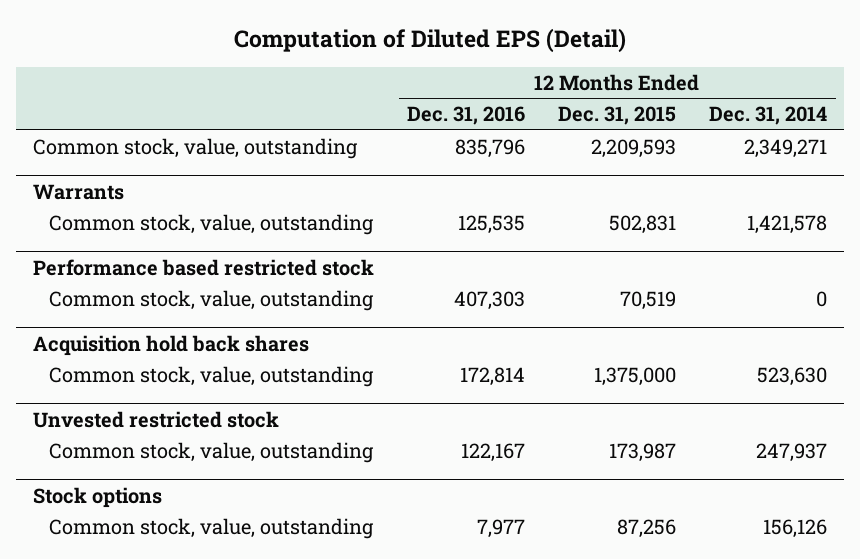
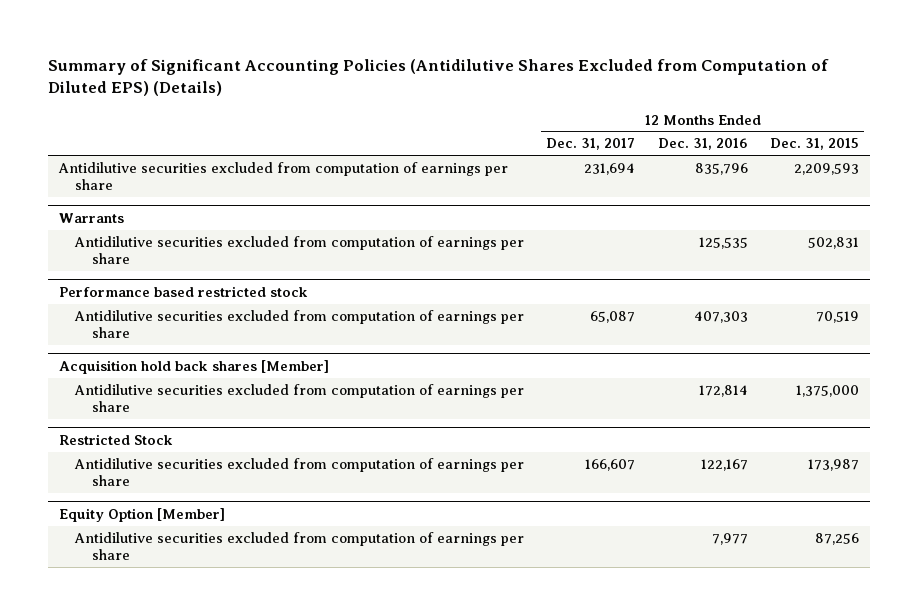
[234,27,627,53] Computation of Diluted EPS (Detail) -> [48,58,830,97] Summary of Significant Accounting Policies (Antidilutive Shares Excluded from Computation of Diluted EPS) (Details)
[709,106,828,126] Dec. 31, 2014 -> none
none -> [546,138,636,151] Dec. 31, 2017
[32,137,358,159] Common stock, value, outstanding -> [58,161,509,191] Antidilutive securities excluded from computation of earnings per share
[48,213,374,235] Common stock, value, outstanding -> [74,235,525,265] Antidilutive securities excluded from computation of earnings per share
[48,289,374,311] Common stock, value, outstanding -> [74,309,525,339] Antidilutive securities excluded from computation of earnings per share
[32,334,309,356] Acquisition hold back shares -> [59,359,330,374] Acquisition hold back shares [Member]
[48,365,374,387] Common stock, value, outstanding -> [74,383,525,413] Antidilutive securities excluded from computation of earnings per share
[32,410,279,428] Unvested restricted stock -> [59,433,174,445] Restricted Stock
[48,441,374,463] Common stock, value, outstanding -> [74,457,525,487] Antidilutive securities excluded from computation of earnings per share
[32,486,162,508] Stock options -> [59,507,226,522] Equity Option [Member]
[48,517,374,539] Common stock, value, outstanding -> [74,531,525,561] Antidilutive securities excluded from computation of earnings per share

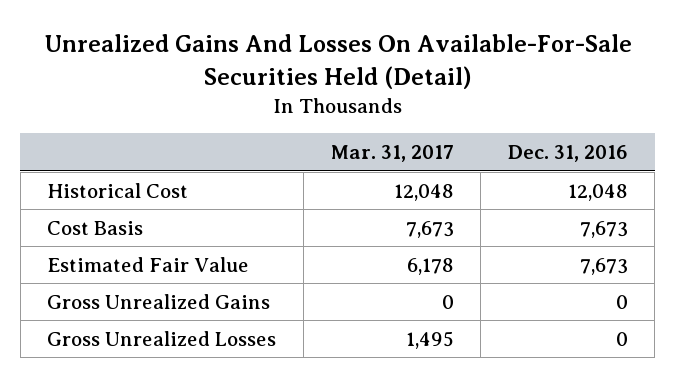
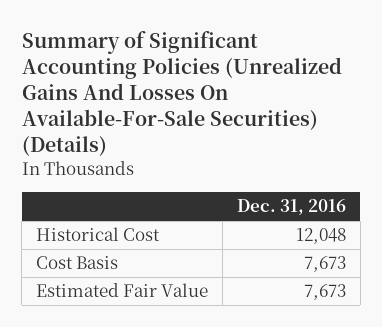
[44,34,632,89] Unrealized Gains And Losses On Available-For-Sale Securities Held (Detail) -> [21,30,342,157] Summary of Significant Accounting Policies (Unrealized Gains And Losses On Available-For-Sale Securities) (Details)
[330,145,454,163] Mar. 31, 2017 -> none
[47,293,271,309] Gross Unrealized Gains -> none
[47,330,277,346] Gross Unrealized Losses -> none

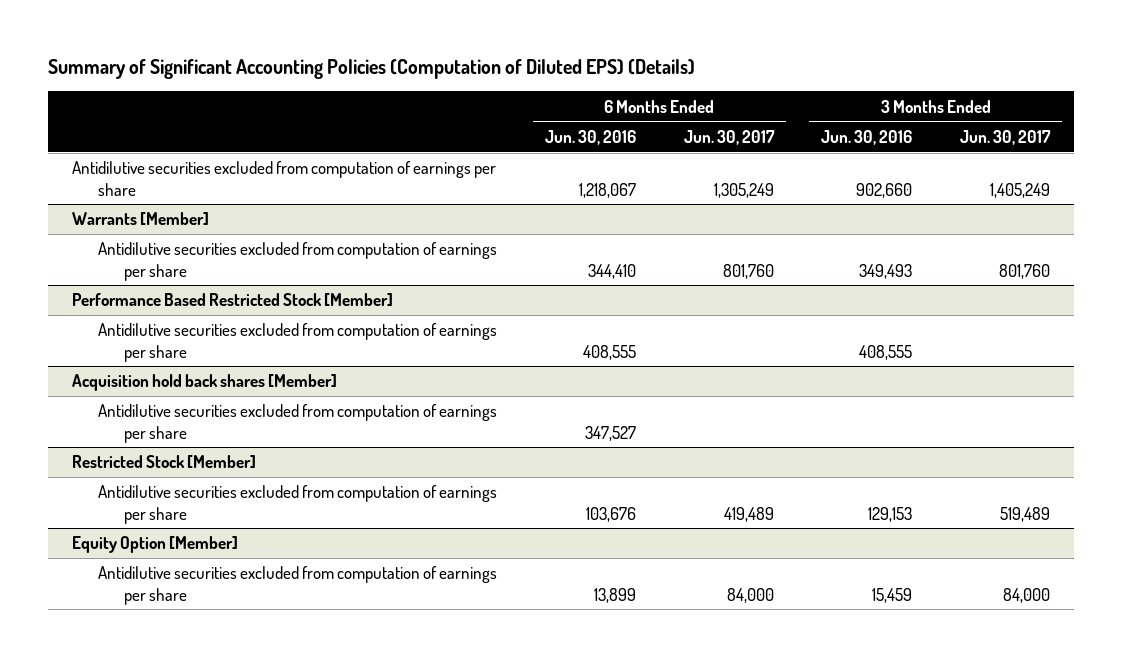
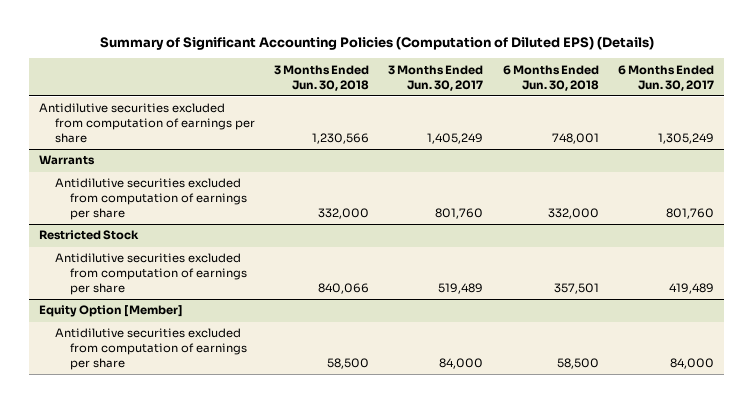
[544,129,636,145] Jun. 30, 2016 -> none
[821,129,913,145] Jun. 30, 2016 -> none
none -> [274,64,370,91] 3 Months Ended Jun. 30, 2018
none -> [502,64,599,91] 6 Months Ended Jun. 30, 2018
[71,212,209,226] Warrants [Member] -> [38,155,95,166] Warrants
[71,293,393,307] Performance Based Restricted Stock [Member] -> none
[98,323,498,362] Antidilutive securities excluded from computation of earnings per share -> none
[71,374,337,392] Acquisition hold back shares [Member] -> none
[98,404,498,443] Antidilutive securities excluded from computation of earnings per share -> none
[71,455,256,469] Restricted Stock [Member] -> [38,230,139,241] Restricted Stock

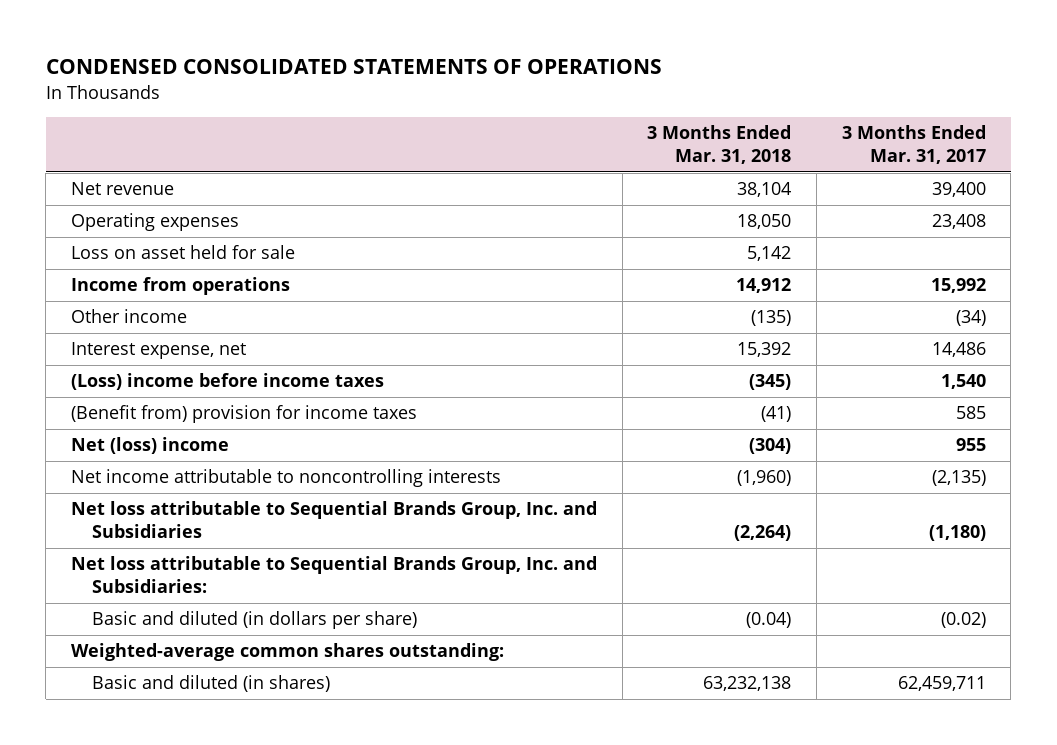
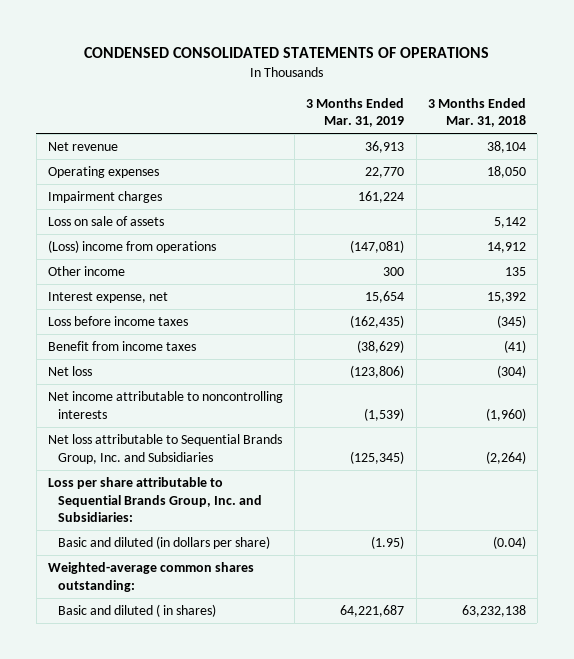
[841,125,986,165] 3 Months Ended Mar. 31, 2017 -> none
none -> [306,97,405,127] 3 Months Ended Mar. 31, 2019
none -> [47,191,162,204] Impairment charges
[71,245,296,260] Loss on asset held for sale -> [47,216,164,227] Loss on sale of assets
[71,277,291,296] Income from operations -> [47,240,216,254] (Loss) income from operations
[751,310,792,327] (135) -> [504,267,526,277] 135
[71,373,385,391] (Loss) income before income taxes -> [47,316,188,327] Loss before income taxes
[71,405,418,424] (Benefit from) provision for income taxes -> [47,341,196,352] Benefit from income taxes
[71,437,230,455] Net (loss) income -> [47,366,92,377] Net loss
[71,556,598,594] Net loss attributable to Sequential Brands Group, Inc. and Subsidiaries: -> [47,477,263,522] Loss per share attributable to Sequential Brands Group, Inc. and Subsidiaries:
[92,675,331,693] Basic and diluted (in shares) -> [58,604,217,618] Basic and diluted ( in shares)

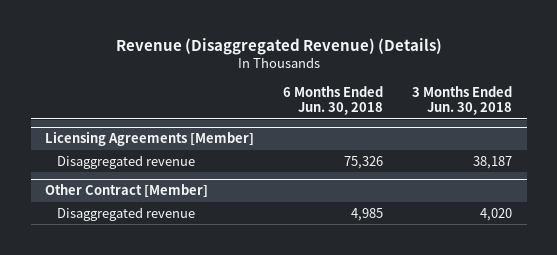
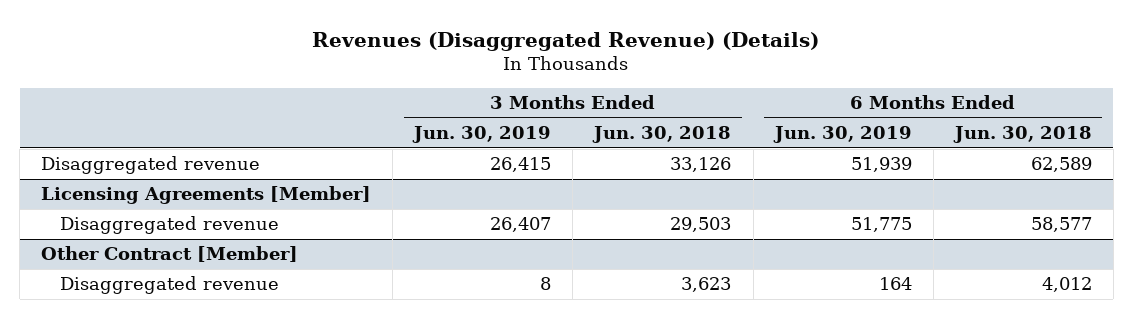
[115,38,442,56] Revenue (Disaggregated Revenue) (Details) -> [312,31,820,51] Revenues (Disaggregated Revenue) (Details)
none -> [412,126,552,144] Jun. 30, 2019
none -> [772,126,912,144] Jun. 30, 2019
none -> [41,156,261,175] Disaggregated revenue
[344,155,384,169] 75,326 -> [1030,217,1092,233] 58,577
[473,155,513,169] 38,187 -> [670,217,732,233] 29,503
[351,207,384,221] 4,985 -> [1041,277,1092,293] 4,012
[480,207,513,221] 4,020 -> [681,277,732,293] 3,623

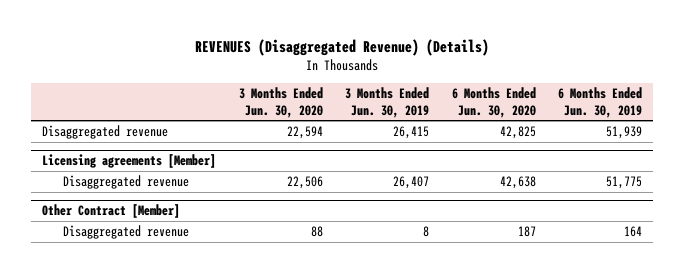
[312,31,820,51] Revenues (Disaggregated Revenue) (Details) -> [195,38,490,56] REVENUES (Disaggregated Revenue) (Details)
[592,126,732,144] Jun. 30, 2018 -> none
[952,126,1092,144] Jun. 30, 2018 -> none
none -> [238,87,323,118] 3 Months Ended Jun. 30, 2020
none -> [451,87,536,118] 6 Months Ended Jun. 30, 2020
[41,186,372,205] Licensing Agreements [Member] -> [42,154,217,169] Licensing agreements [Member]

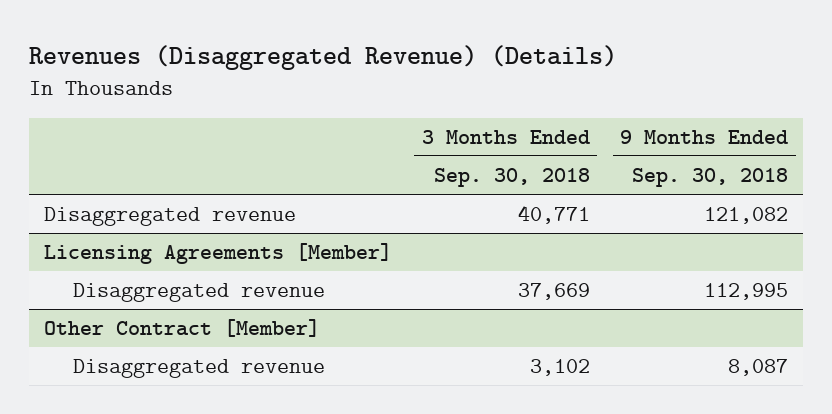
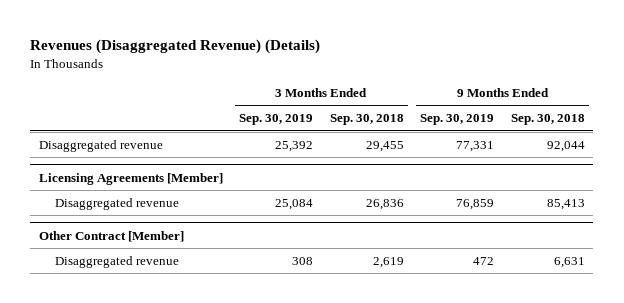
none -> [239,114,314,126] Sep. 30, 2019
none -> [420,114,495,126] Sep. 30, 2019
[517,204,590,224] 40,771 -> [365,140,404,152] 29,455
[704,206,789,224] 121,082 -> [546,140,585,152] 92,044
[517,282,590,300] 37,669 -> [365,198,404,210] 26,836
[704,282,789,300] 112,995 -> [546,198,585,210] 85,413
[529,358,590,376] 3,102 -> [372,256,404,268] 2,619
[728,358,789,376] 8,087 -> [553,256,585,268] 6,631

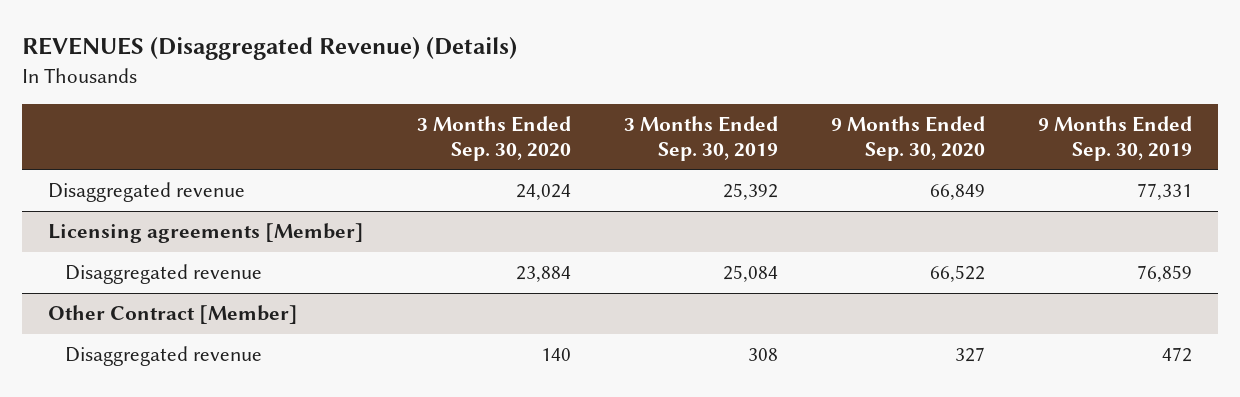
[30,39,321,55] Revenues (Disaggregated Revenue) (Details) -> [21,37,517,61] REVENUES (Disaggregated Revenue) (Details)
[329,114,404,126] Sep. 30, 2018 -> none
[510,114,585,126] Sep. 30, 2018 -> none
none -> [417,116,572,161] 3 Months Ended Sep. 30, 2020
none -> [830,116,985,161] 9 Months Ended Sep. 30, 2020
[38,172,223,185] Licensing Agreements [Member] -> [48,223,365,244] Licensing agreements [Member]

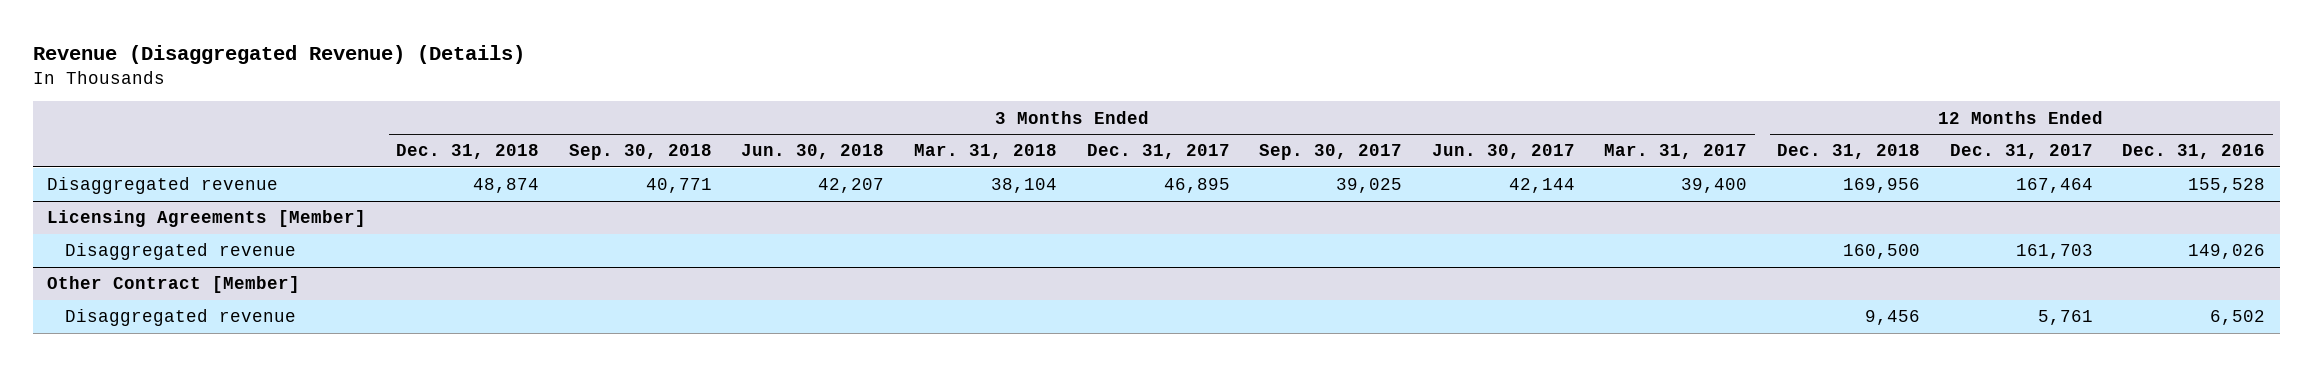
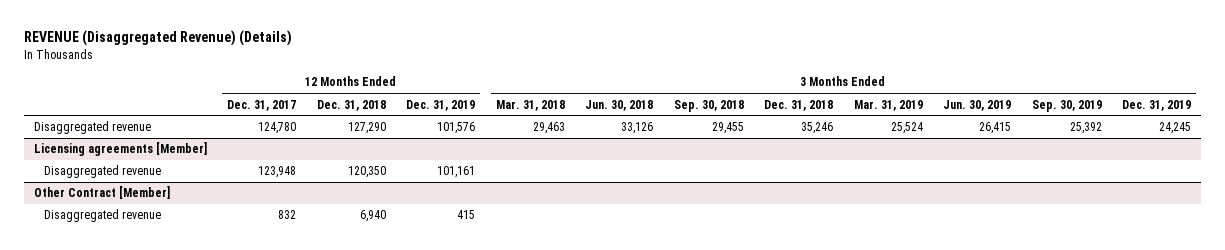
[32,44,525,64] Revenue (Disaggregated Revenue) (Details) -> [23,30,292,47] REVENUE (Disaggregated Revenue) (Details)
[1086,144,1230,160] Dec. 31, 2017 -> none
[1259,144,1403,161] Sep. 30, 2017 -> none
[1431,144,1575,160] Jun. 30, 2017 -> none
[1604,144,1748,160] Mar. 31, 2017 -> none
[2122,144,2266,160] Dec. 31, 2016 -> none
none -> [406,99,476,111] Dec. 31, 2019
none -> [853,99,923,111] Mar. 31, 2019
none -> [943,99,1012,111] Jun. 30, 2019
none -> [1031,99,1102,112] Sep. 30, 2019
none -> [1122,99,1192,111] Dec. 31, 2019
[473,178,540,194] 48,874 -> [801,122,834,135] 35,246
[645,178,712,194] 40,771 -> [711,122,744,135] 29,455
[818,178,885,194] 42,207 -> [621,122,654,135] 33,126
[990,178,1057,194] 38,104 -> [532,122,565,135] 29,463
[1843,178,1921,194] 169,956 -> [347,122,386,135] 127,290
[2015,178,2093,194] 167,464 -> [258,122,297,135] 124,780
[47,210,367,228] Licensing Agreements [Member] -> [33,142,207,157] Licensing agreements [Member]
[1843,244,1921,260] 160,500 -> [347,166,386,179] 120,350
[2015,244,2093,260] 161,703 -> [258,166,297,179] 123,948
[1865,310,1921,326] 9,456 -> [359,210,386,223] 6,940
[2037,310,2093,326] 5,761 -> [278,210,297,220] 832

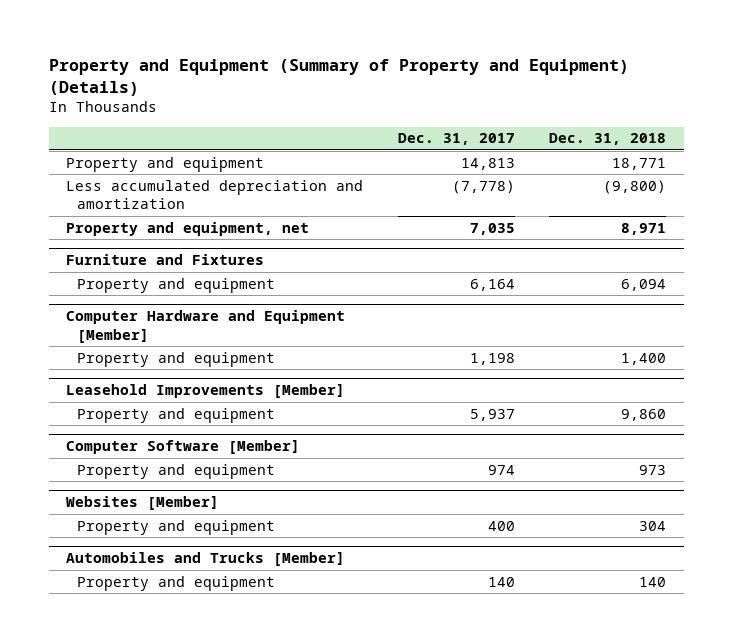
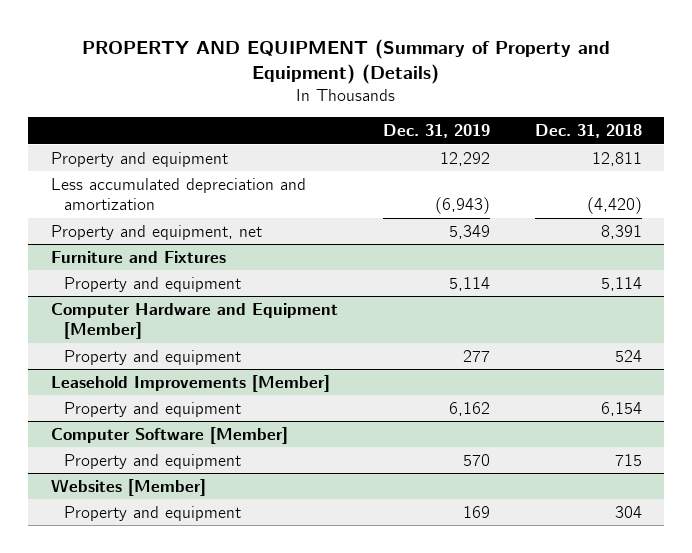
[48,58,629,96] Property and Equipment (Summary of Property and Equipment) (Details) -> [82,38,611,84] PROPERTY AND EQUIPMENT (Summary of Property and Equipment) (Details)
[397,133,515,146] Dec. 31, 2017 -> none
none -> [382,124,490,139] Dec. 31, 2019
[612,157,667,170] 18,771 -> [591,151,642,166] 12,811
[603,179,667,194] (9,800) -> [586,197,642,215] (4,420)
[621,222,667,235] 8,971 -> [600,224,642,239] 8,391
[621,278,667,291] 6,094 -> [600,276,642,291] 5,114
[621,352,667,365] 1,400 -> [614,349,642,362] 524
[621,408,667,421] 9,860 -> [600,401,642,416] 6,154
[639,464,667,475] 973 -> [614,453,642,466] 715
[65,552,345,567] Automobiles and Trucks [Member] -> none
[76,575,275,591] Property and equipment -> none

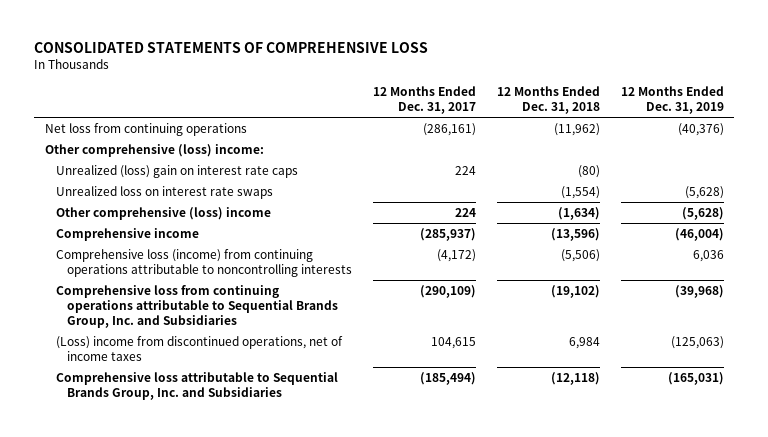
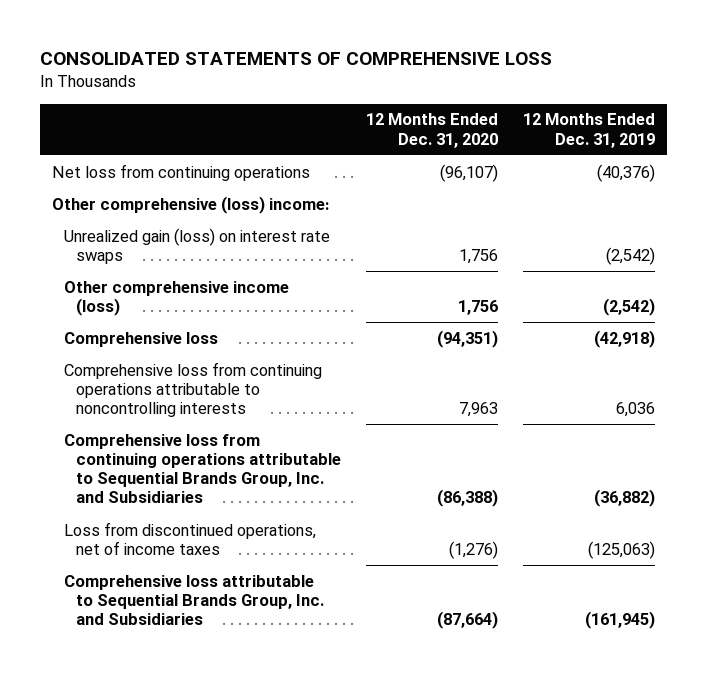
[372,86,476,115] 12 Months Ended Dec. 31, 2017 -> none
[496,86,600,115] 12 Months Ended Dec. 31, 2018 -> none
none -> [365,113,498,148] 12 Months Ended Dec. 31, 2020
[55,164,298,178] Unrealized (loss) gain on interest rate caps -> none
[55,185,273,199] Unrealized loss on interest rate swaps -> [64,227,331,264] Unrealized gain (loss) on interest rate swaps
[684,185,724,199] (5,628) -> [605,246,655,265] (2,542)
[55,206,271,220] Other comprehensive (loss) income -> [64,280,290,316] Other comprehensive income (loss)
[681,206,724,220] (5,628) -> [602,297,655,316] (2,542)
[55,227,199,241] Comprehensive income -> [64,331,219,347] Comprehensive loss
[674,227,724,241] (46,004) -> [593,329,655,348] (42,918)
[55,248,352,277] Comprehensive loss (income) from continuing operations attributable to noncontrolling interests -> [64,361,323,418] Comprehensive loss from continuing operations attributable to noncontrolling interests
[674,284,724,298] (39,968) -> [593,489,655,508] (36,882)
[55,335,343,361] (Loss) income from discontinued operations, net of income taxes -> [64,521,317,555] Loss from discontinued operations, net of income taxes
[667,371,724,385] (165,031) -> [584,611,655,630] (161,945)

